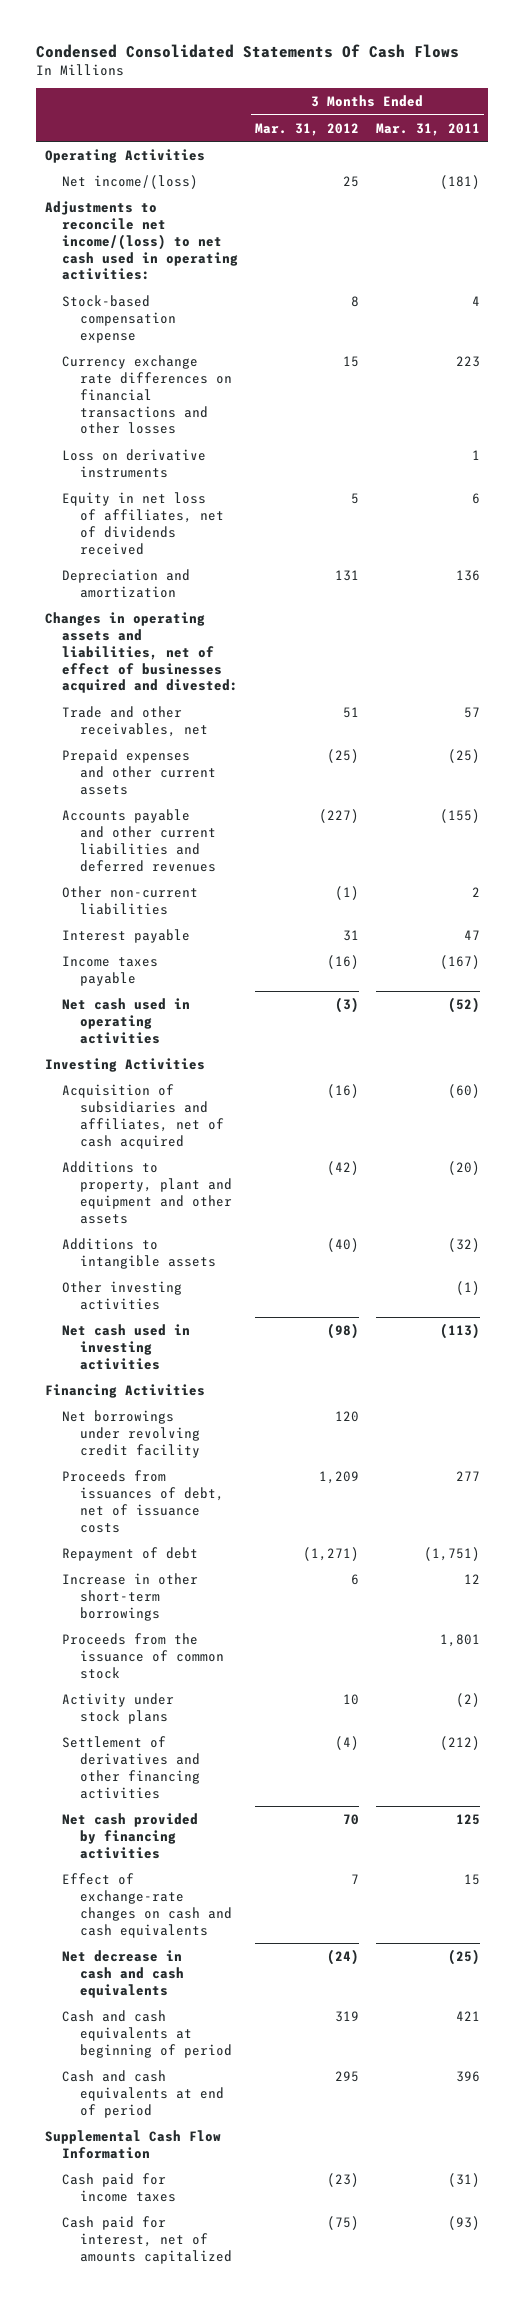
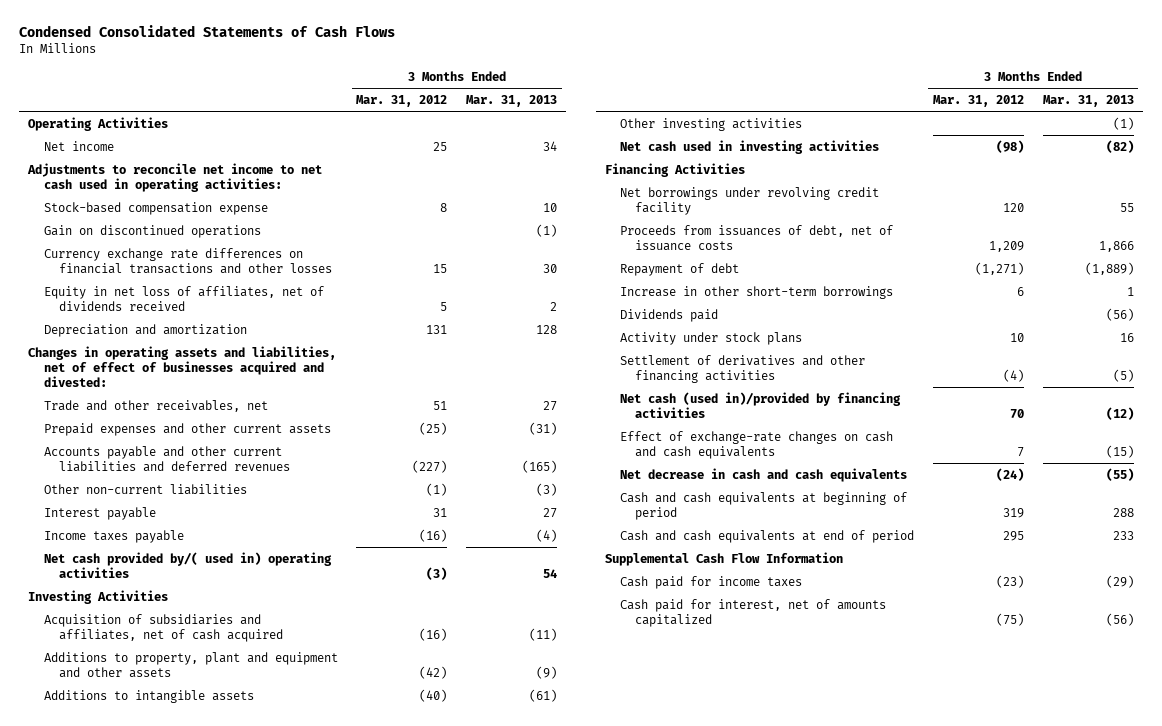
[36,44,460,59] Condensed Consolidated Statements Of Cash Flows -> [19,25,396,38] Condensed Consolidated Statements of Cash Flows
[375,122,480,136] Mar. 31, 2011 -> none
none -> [465,94,557,107] Mar. 31, 2013
[62,174,199,189] Net income/(loss) -> [43,140,114,151] Net income
[44,200,239,281] Adjustments to reconcile net income/(loss) to net cash used in operating activities: -> [27,162,323,192] Adjustments to reconcile net income to net cash used in operating activities:
none -> [43,224,261,238] Gain on discontinued operations
[62,448,207,478] Loss on derivative instruments -> none
[62,997,191,1044] Net cash used in operating activities -> [43,551,332,578] Net cash provided by/( used in) operating activities
[62,1632,225,1679] Proceeds from the issuance of common stock -> none
none -> [620,308,719,322] Dividends paid
[62,1812,199,1859] Net cash provided by financing activities -> [620,391,902,418] Net cash (used in)/provided by financing activities

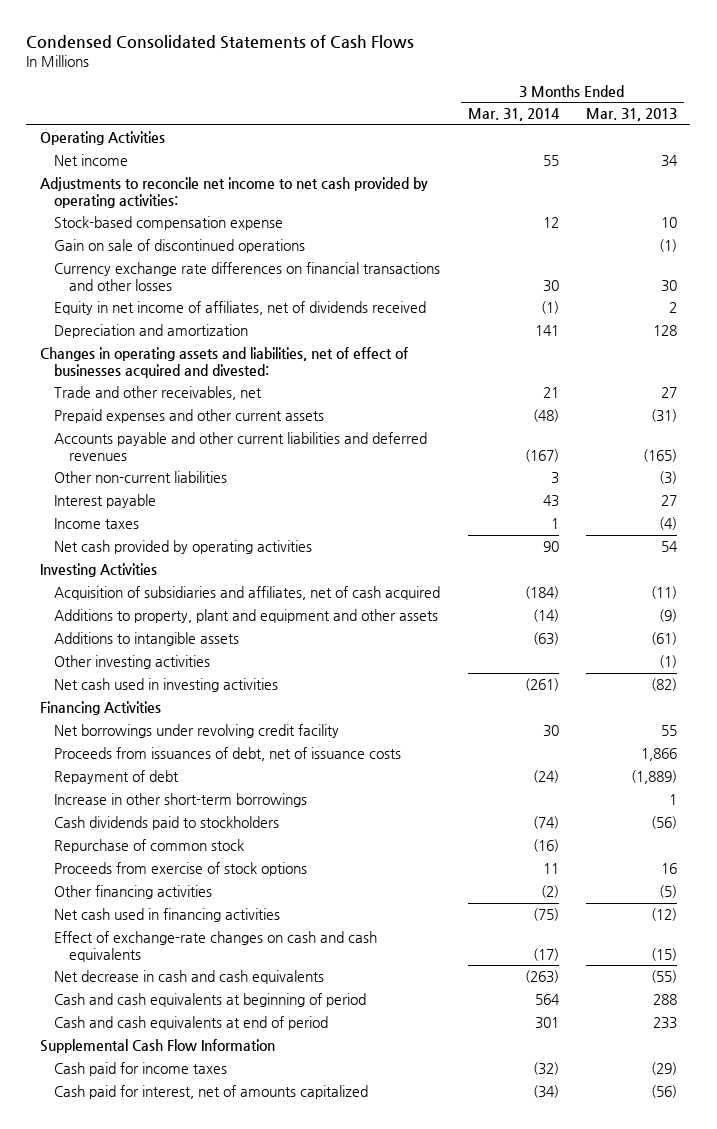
[356,94,448,107] Mar. 31, 2012 -> none
none -> [467,108,560,122] Mar. 31, 2014
[27,162,323,192] Adjustments to reconcile net income to net cash used in operating activities: -> [39,177,428,208] Adjustments to reconcile net income to net cash provided by operating activities:
[43,224,261,238] Gain on discontinued operations -> [54,239,306,254] Gain on sale of discontinued operations
[43,285,324,311] Equity in net loss of affiliates, net of dividends received -> [54,301,427,316] Equity in net income of affiliates, net of dividends received
[43,529,184,543] Income taxes payable -> [54,518,140,530] Income taxes
[43,551,332,578] Net cash provided by/( used in) operating activities -> [54,540,313,555] Net cash provided by operating activities
[620,331,803,345] Activity under stock plans -> none
[620,354,866,383] Settlement of derivatives and other financing activities -> none
[620,308,719,322] Dividends paid -> [54,816,280,831] Cash dividends paid to stockholders
none -> [54,839,245,854] Repurchase of common stock
none -> [54,862,308,877] Proceeds from exercise of stock options
none -> [54,885,213,900] Other financing activities
[620,391,902,418] Net cash (used in)/provided by financing activities -> [54,908,281,923] Net cash used in financing activities

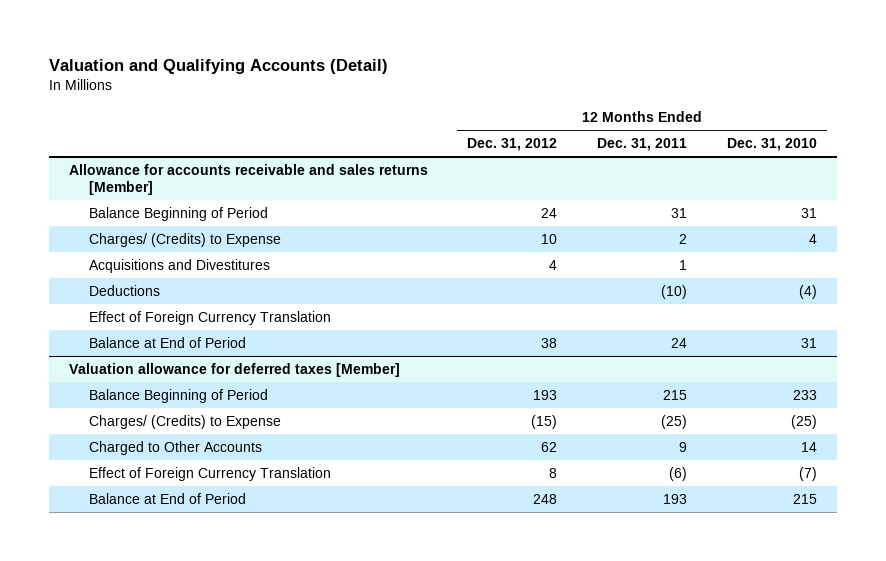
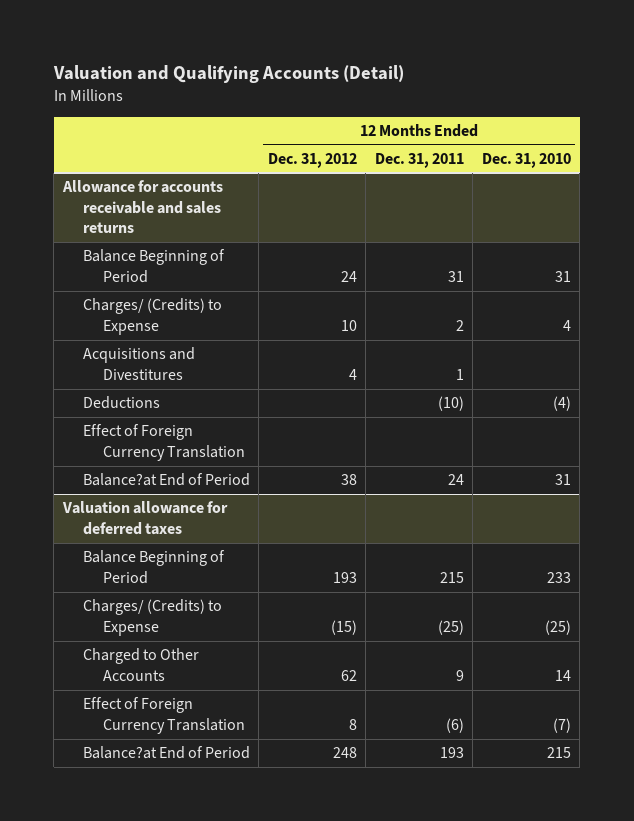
[68,164,428,195] Allowance for accounts receivable and sales returns [Member] -> [61,180,223,234] Allowance for accounts receivable and sales returns
[89,337,247,349] Balance at End of Period -> [82,473,250,487] Balance?at End of Period
[68,363,400,378] Valuation allowance for deferred taxes [Member] -> [61,501,228,535] Valuation allowance for deferred taxes
[89,493,247,505] Balance at End of Period -> [82,746,250,760] Balance?at End of Period

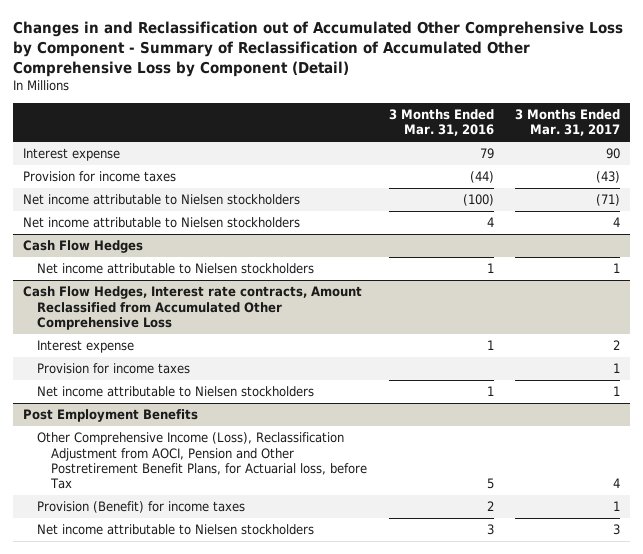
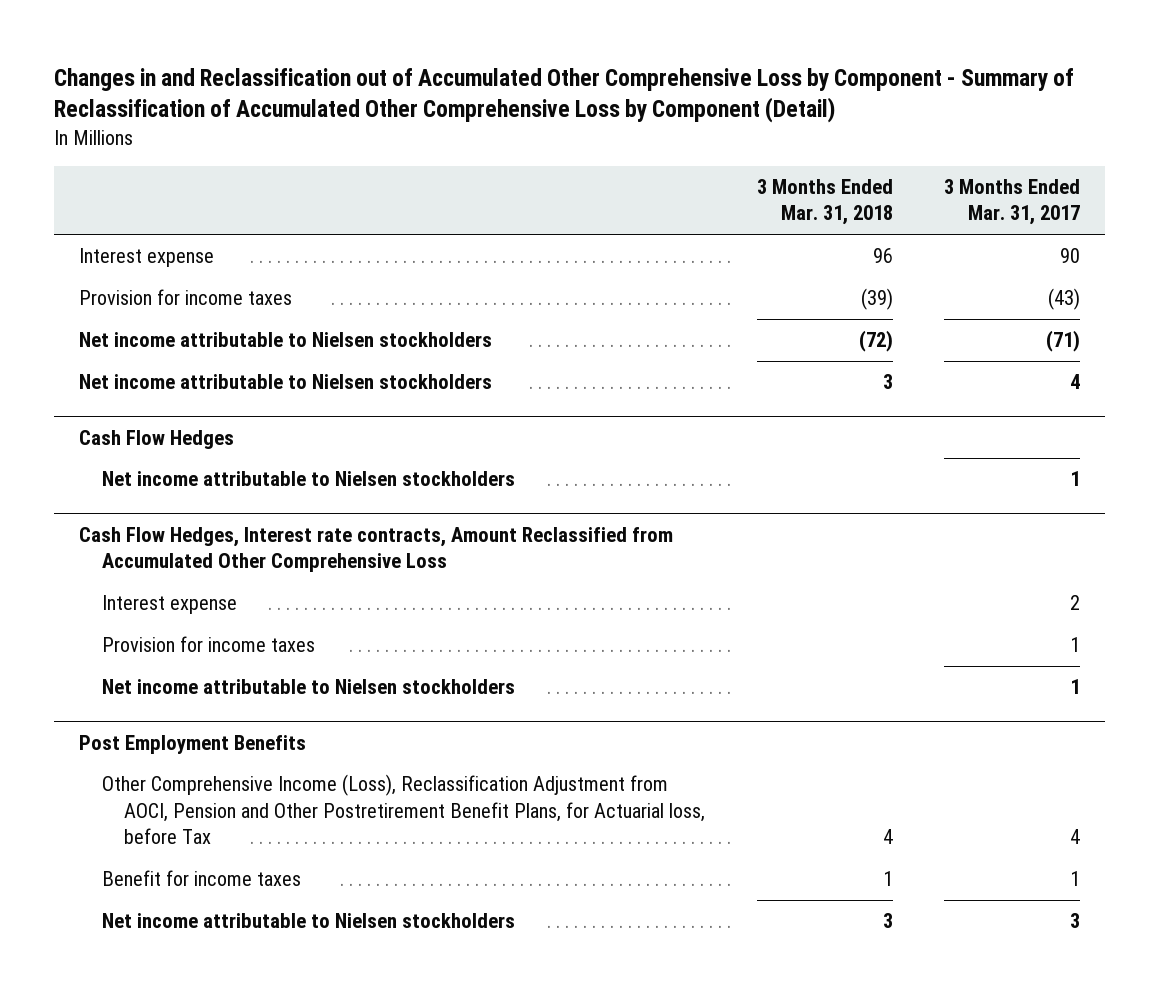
[388,108,494,137] 3 Months Ended Mar. 31, 2016 -> none
none -> [756,179,893,226] 3 Months Ended Mar. 31, 2018
[37,501,246,514] Provision (Benefit) for income taxes -> [101,870,301,887] Benefit for income taxes

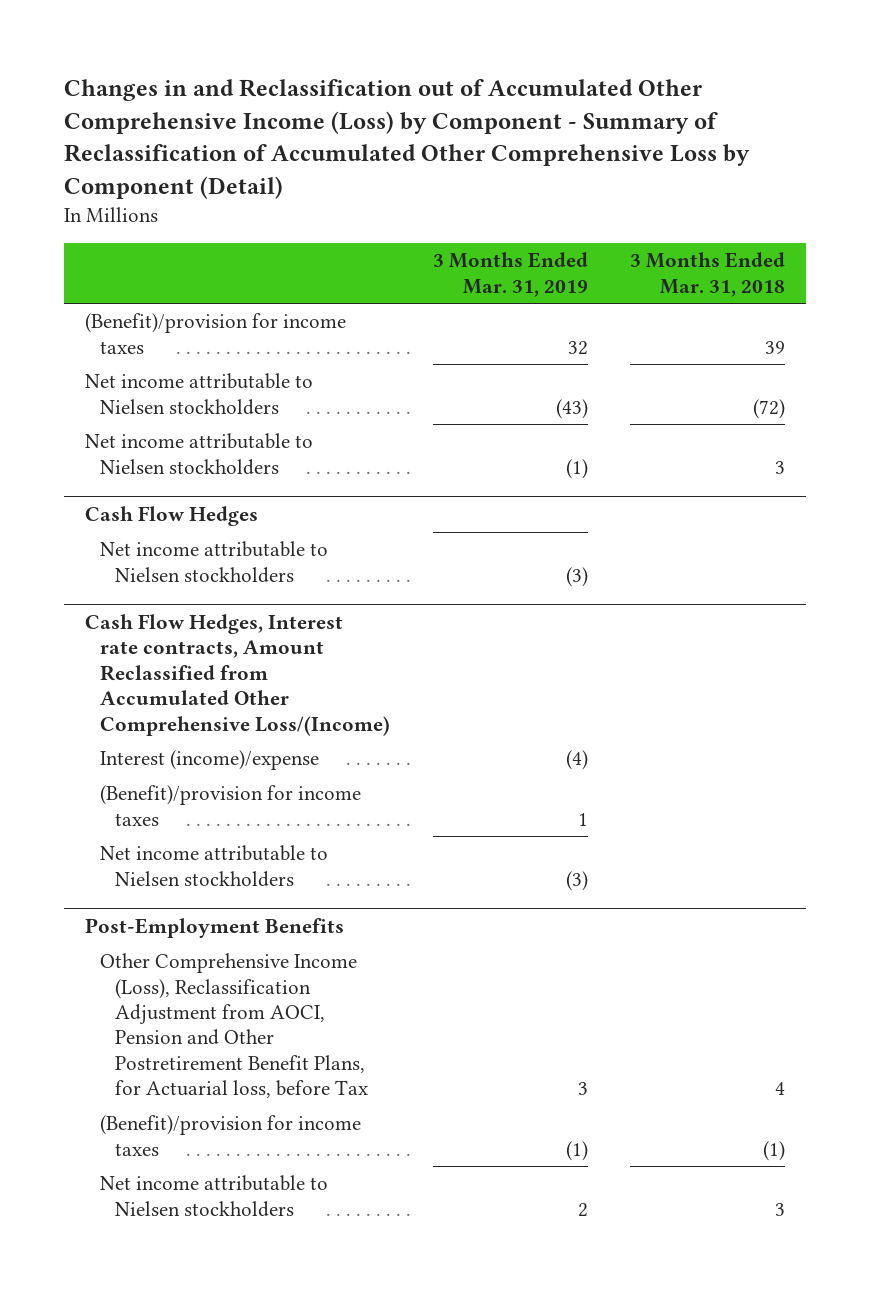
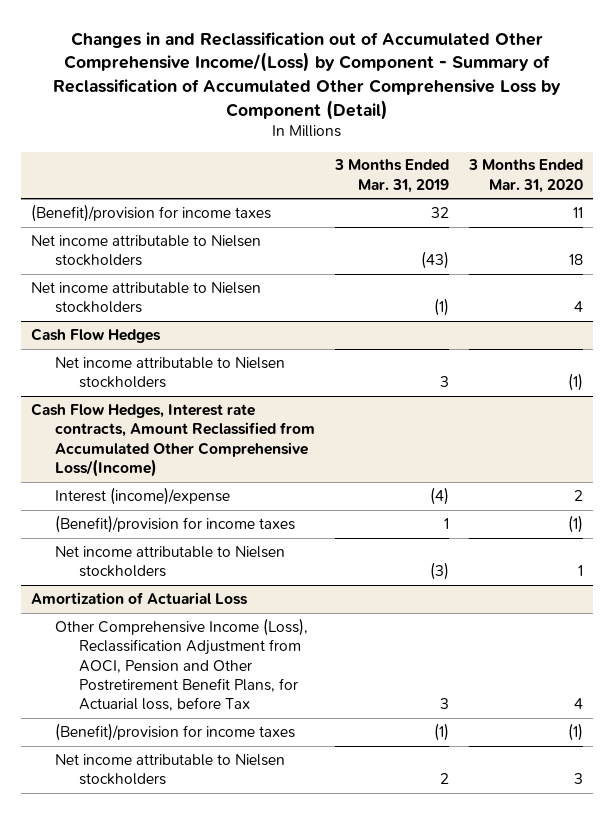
[63,79,750,199] Changes in and Reclassification out of Accumulated Other Comprehensive Income (Loss) by Component - Summary of Reclassification of Accumulated Other Comprehensive Loss by Component (Detail) -> [53,31,562,120] Changes in and Reclassification out of Accumulated Other Comprehensive Income/(Loss) by Component - Summary of Reclassification of Accumulated Other Comprehensive Loss by Component (Detail)
[630,252,786,297] 3 Months Ended Mar. 31, 2018 -> none
none -> [468,159,584,193] 3 Months Ended Mar. 31, 2020
[565,566,588,587] (3) -> [440,376,450,388] 3
[85,918,345,939] Post-Employment Benefits -> none
none -> [30,591,248,605] Amortization of Actuarial Loss

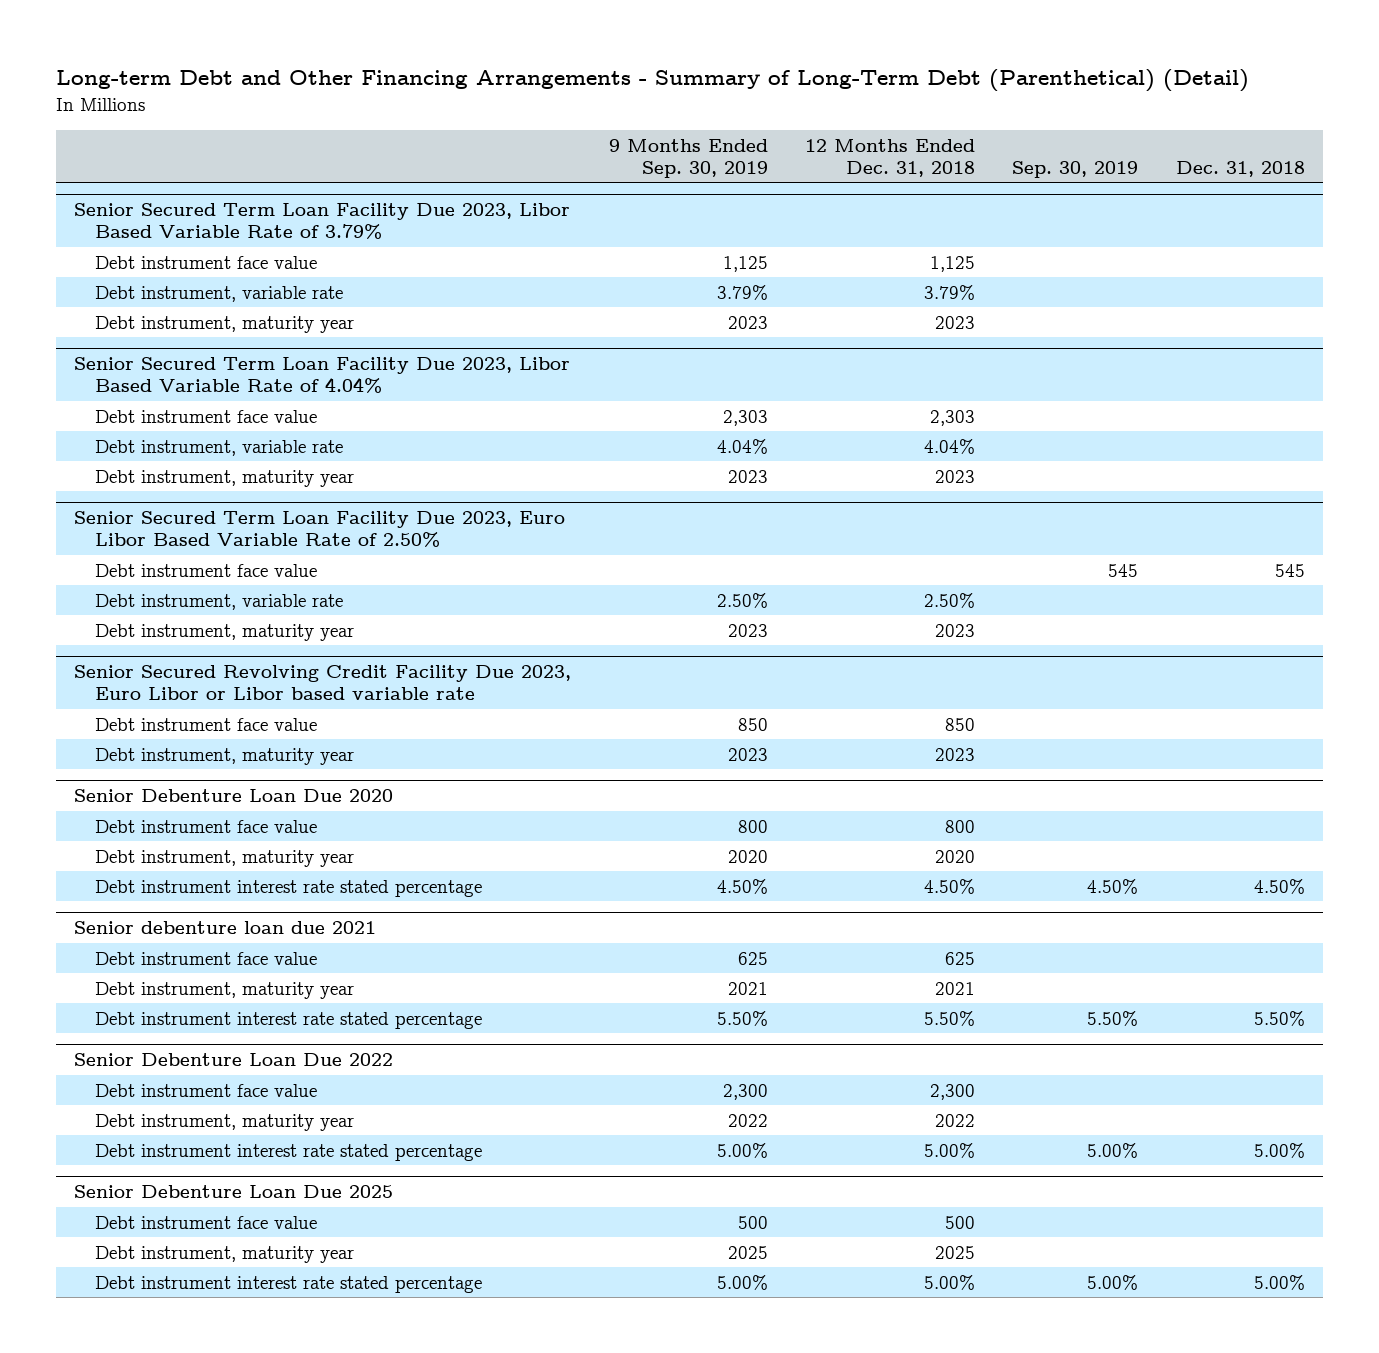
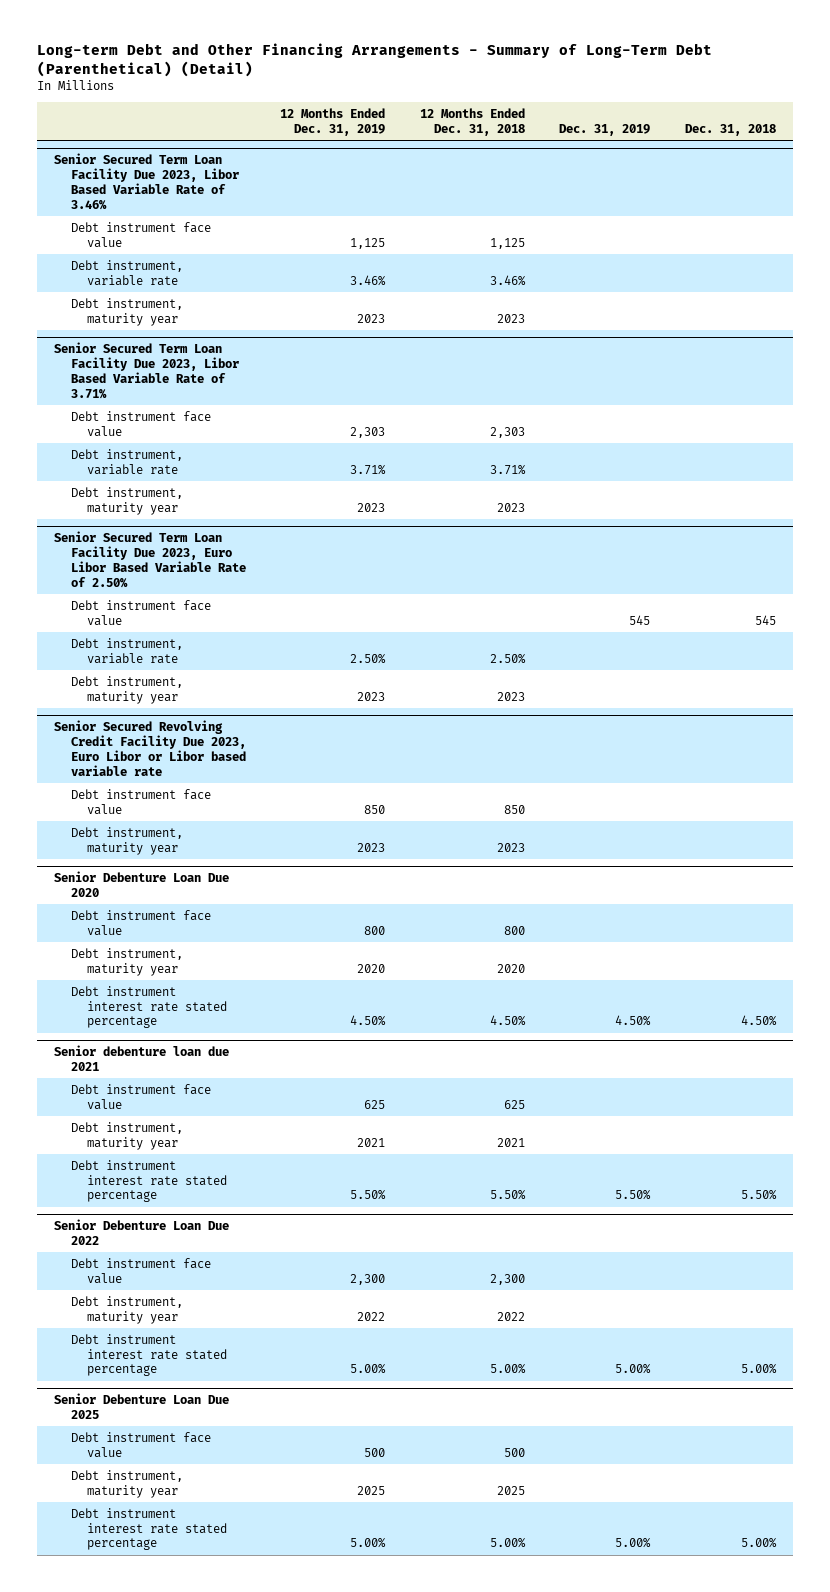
[608,138,768,178] 9 Months Ended Sep. 30, 2019 -> none
[1012,160,1139,178] Sep. 30, 2019 -> none
none -> [280,107,386,136] 12 Months Ended Dec. 31, 2019
none -> [559,123,651,136] Dec. 31, 2019
[74,202,571,239] Senior Secured Term Loan Facility Due 2023, Libor Based Variable Rate of 3.79% -> [53,153,239,210] Senior Secured Term Loan Facility Due 2023, Libor Based Variable Rate of 3.46%
[923,284,975,300] 3.79% -> [489,274,526,286] 3.46%
[74,356,571,393] Senior Secured Term Loan Facility Due 2023, Libor Based Variable Rate of 4.04% -> [53,342,239,399] Senior Secured Term Loan Facility Due 2023, Libor Based Variable Rate of 3.71%
[923,438,975,454] 4.04% -> [489,463,526,475] 3.71%

